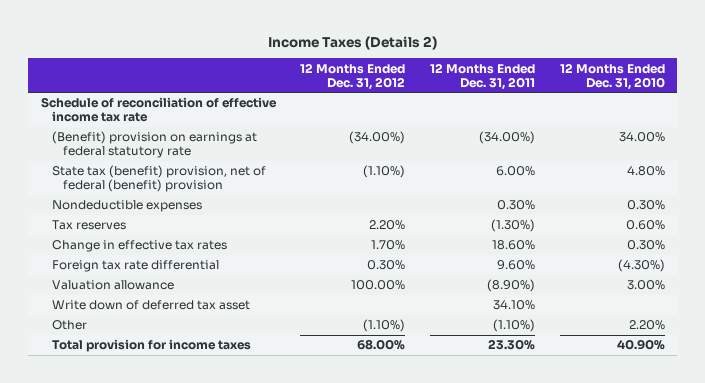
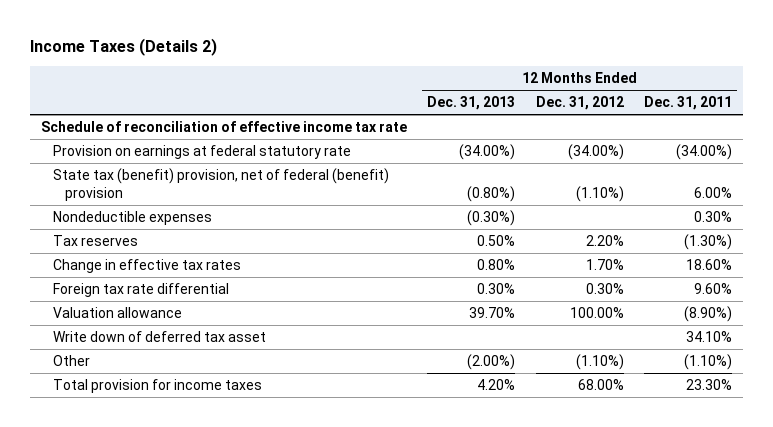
[559,62,665,90] 12 Months Ended Dec. 31, 2010 -> none
none -> [427,96,516,111] Dec. 31, 2013
[51,131,257,159] (Benefit) provision on earnings at federal statutory rate -> [52,145,351,160] Provision on earnings at federal statutory rate

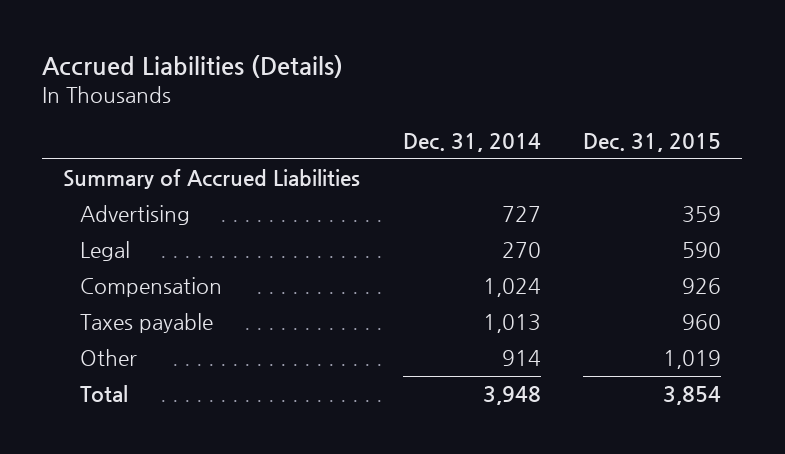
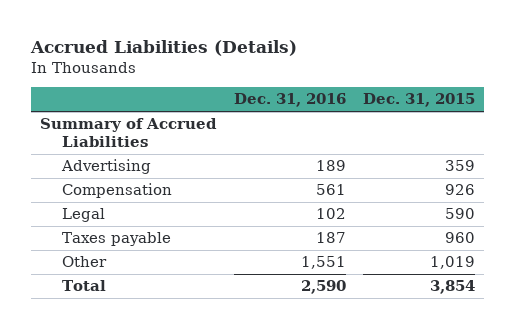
[402,132,541,152] Dec. 31, 2014 -> none
none -> [233,93,346,108] Dec. 31, 2016
[80,241,131,262] Legal -> [62,208,106,223] Legal

